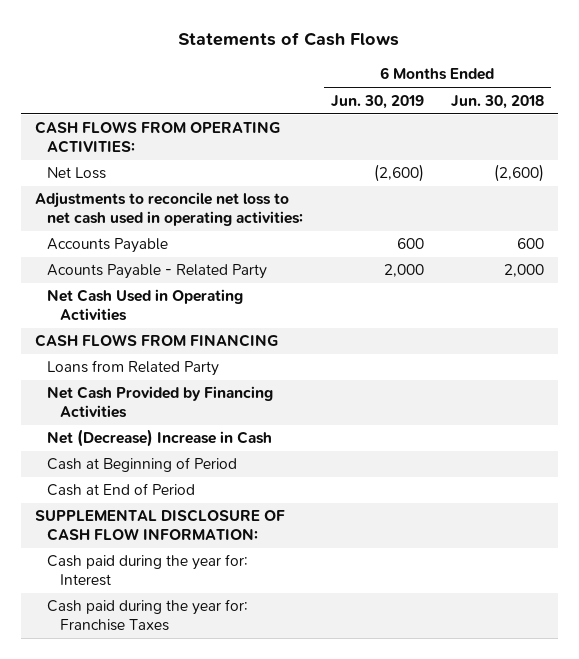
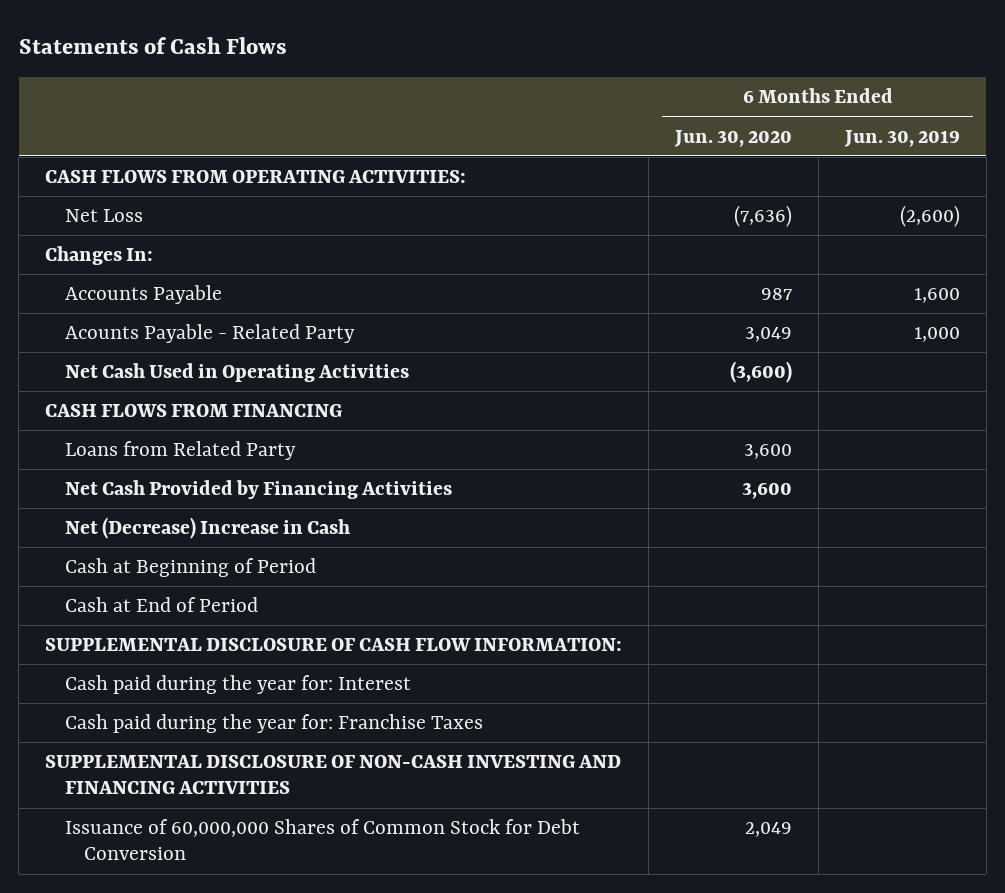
[451,94,545,109] Jun. 30, 2018 -> none
none -> [674,129,793,147] Jun. 30, 2020
[34,192,304,227] Adjustments to reconcile net loss to net cash used in operating activities: -> none
none -> [45,246,154,266] Changes In:
[396,238,424,250] 600 -> [913,288,960,304] 1,600
[383,264,424,278] 2,000 -> [913,327,960,343] 1,000
none -> [45,755,622,795] SUPPLEMENTAL DISCLOSURE OF NON-CASH INVESTING AND FINANCING ACTIVITIES
none -> [64,819,580,861] Issuance of 60,000,000 Shares of Common Stock for Debt Conversion

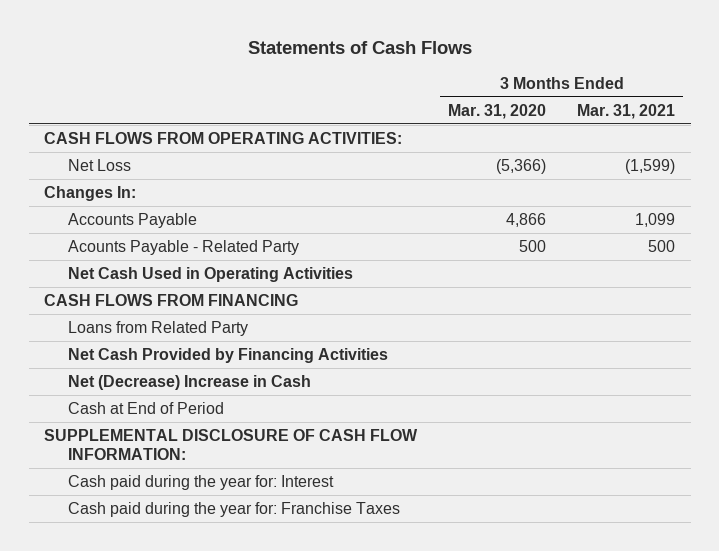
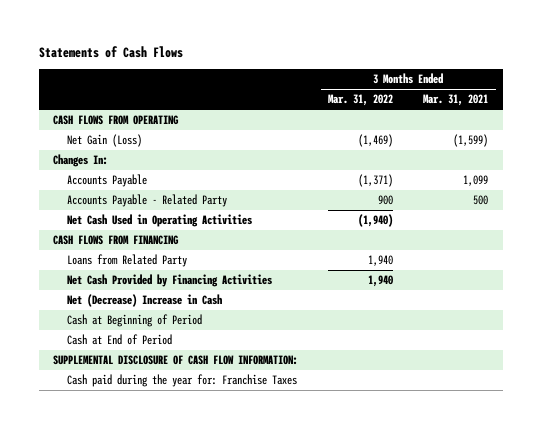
[448,103,547,119] Mar. 31, 2020 -> none
none -> [328,94,394,107] Mar. 31, 2022
[44,132,403,145] CASH FLOWS FROM OPERATING ACTIVITIES: -> [53,115,180,126] CASH FLOWS FROM OPERATING
[67,159,131,172] Net Loss -> [66,134,142,148] Net Gain (Loss)
[67,240,299,256] Acounts Payable - Related Party -> [66,194,227,208] Accounts Payable - Related Party
none -> [66,314,202,328] Cash at Beginning of Period
[67,475,334,491] Cash paid during the year for: Interest -> none

